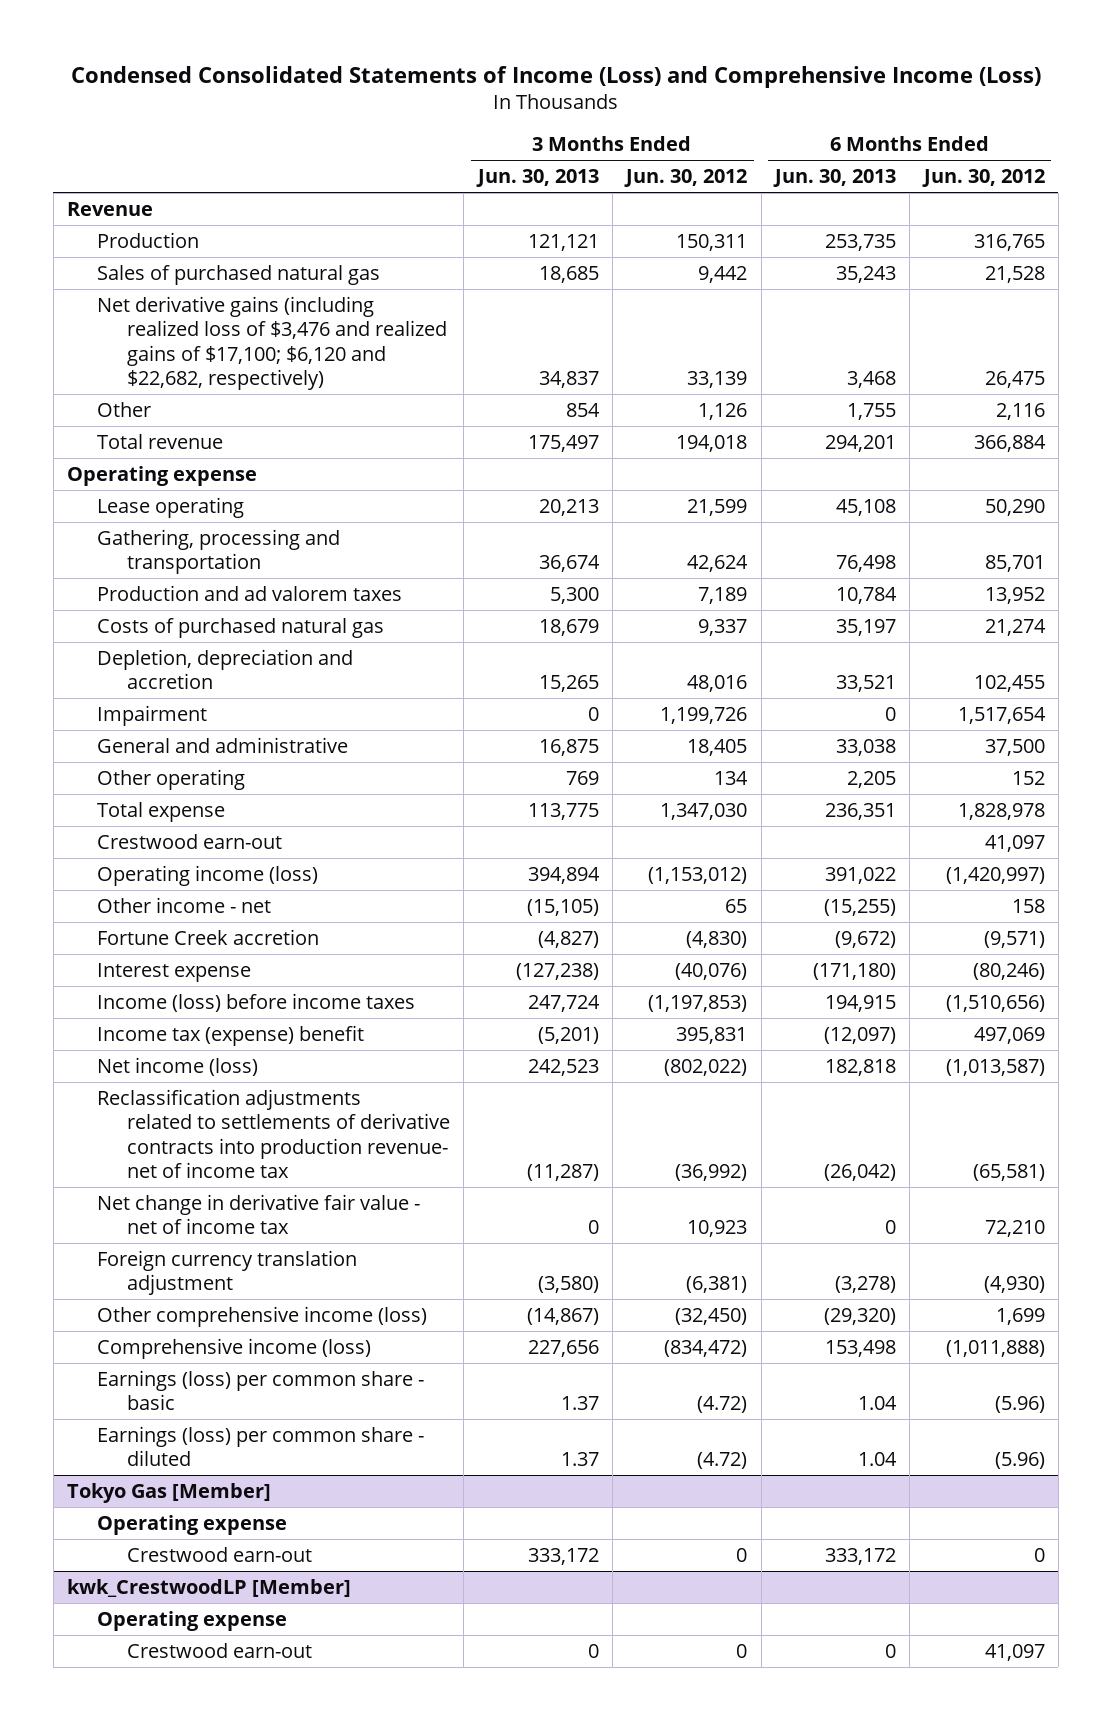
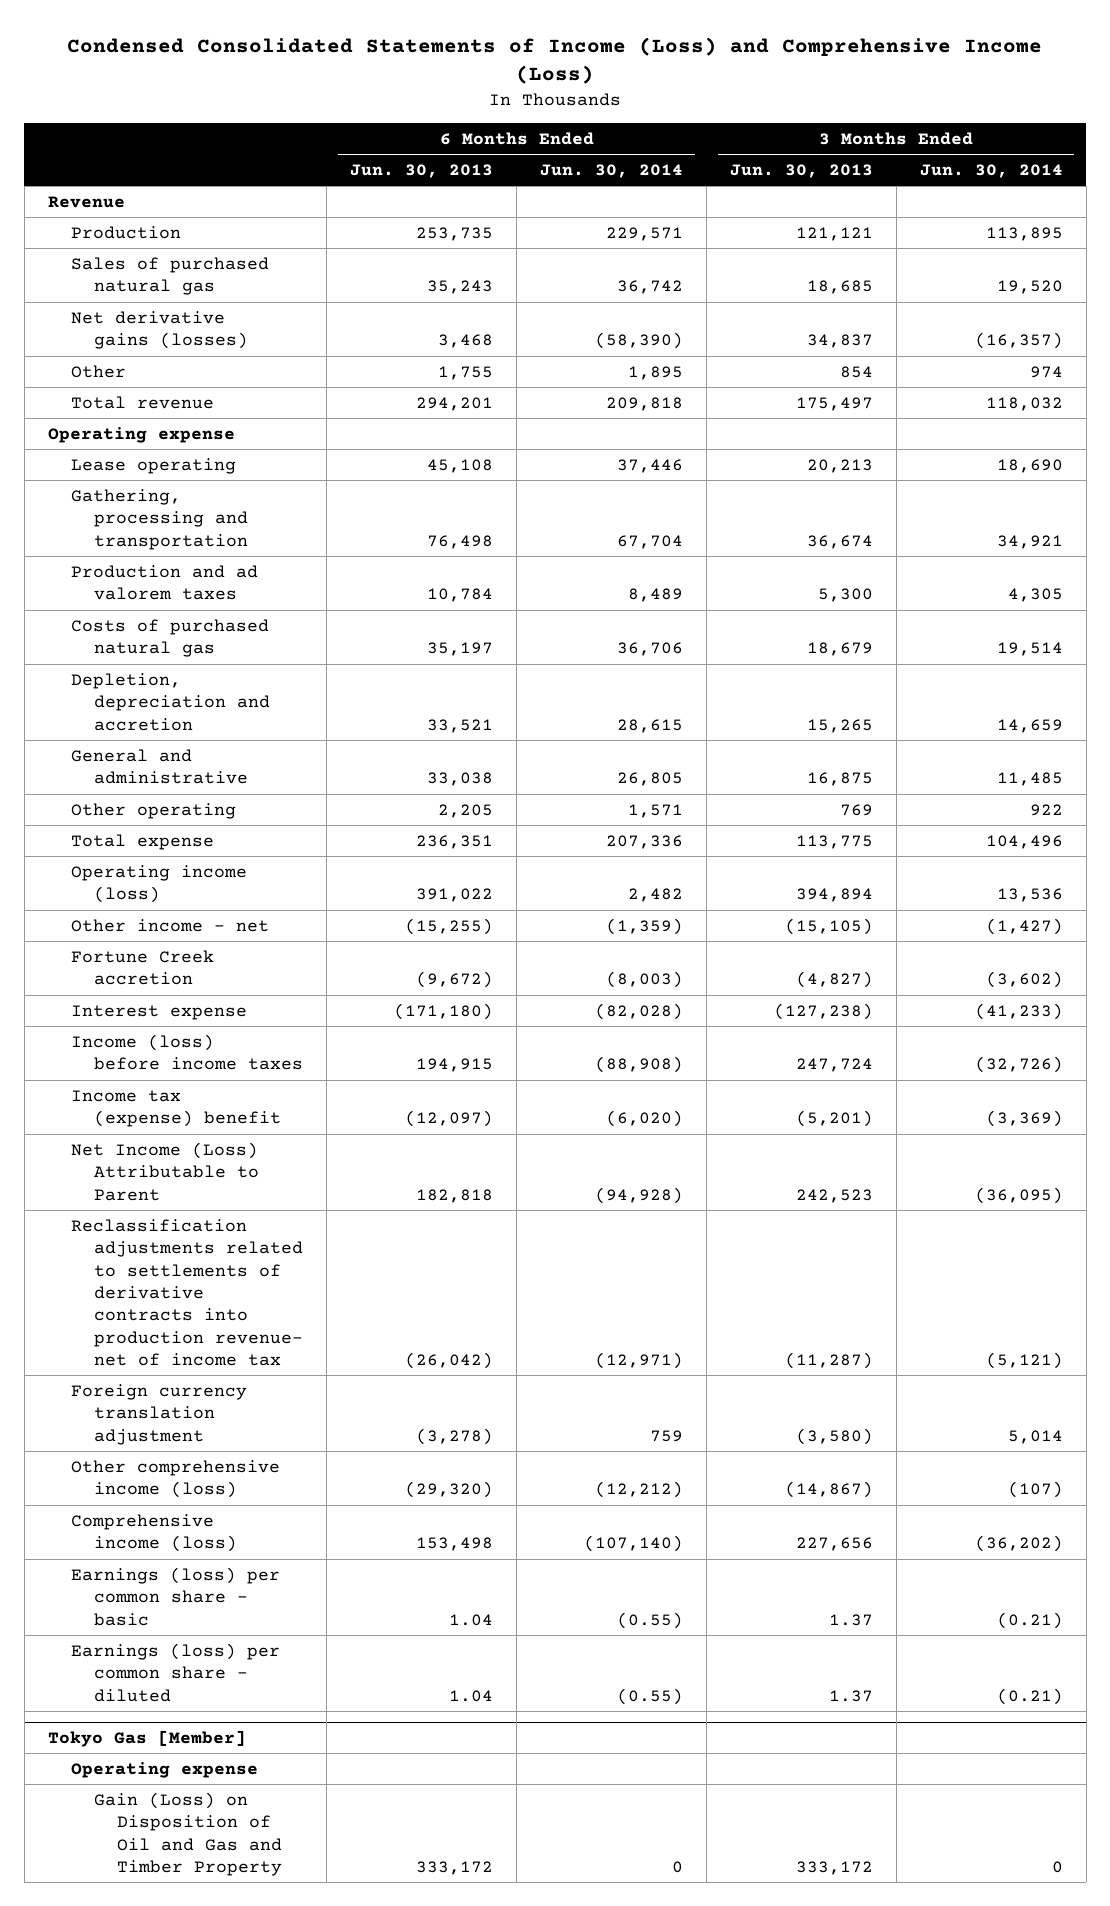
[624,168,748,187] Jun. 30, 2012 -> none
[921,168,1045,187] Jun. 30, 2012 -> none
none -> [539,163,683,178] Jun. 30, 2014
none -> [919,163,1063,178] Jun. 30, 2014
[97,295,447,391] Net derivative gains (including realized loss of $3,476 and realized gains of $17,100; $6,120 and $22,682, respectively) -> [70,310,249,350] Net derivative gains (losses)
[97,704,208,726] Impairment -> none
[97,833,283,849] Crestwood earn-out -> none
[97,1056,259,1076] Net income (loss) -> [70,1141,260,1201] Net Income (Loss) Attributable to Parent
[97,1193,421,1235] Net change in derivative fair value - net of income tax -> none
[67,1578,352,1597] kwk_CrestwoodLP [Member] -> none
[97,1610,288,1631] Operating expense -> none
[126,1642,312,1658] Crestwood earn-out -> none
[126,1546,312,1562] Crestwood earn-out -> [94,1791,283,1876] Gain (Loss) on Disposition of Oil and Gas and Timber Property

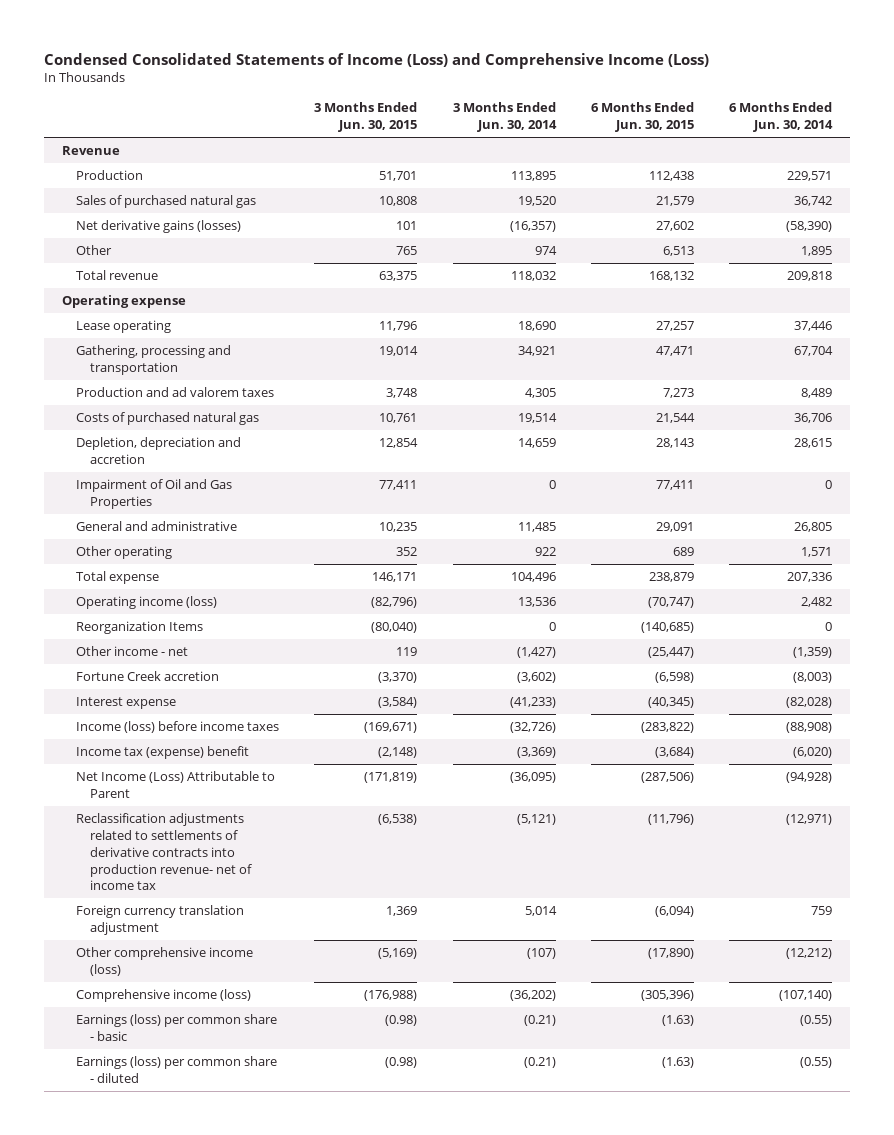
[350,163,494,178] Jun. 30, 2013 -> none
[729,163,873,178] Jun. 30, 2013 -> none
none -> [314,102,418,133] 3 Months Ended Jun. 30, 2015
none -> [590,102,694,133] 6 Months Ended Jun. 30, 2015
none -> [76,479,233,509] Impairment of Oil and Gas Properties
none -> [76,621,204,635] Reorganization Items
[47,1730,246,1748] Tokyo Gas [Member] -> none
[70,1761,258,1778] Operating expense -> none
[94,1791,283,1876] Gain (Loss) on Disposition of Oil and Gas and Timber Property -> none

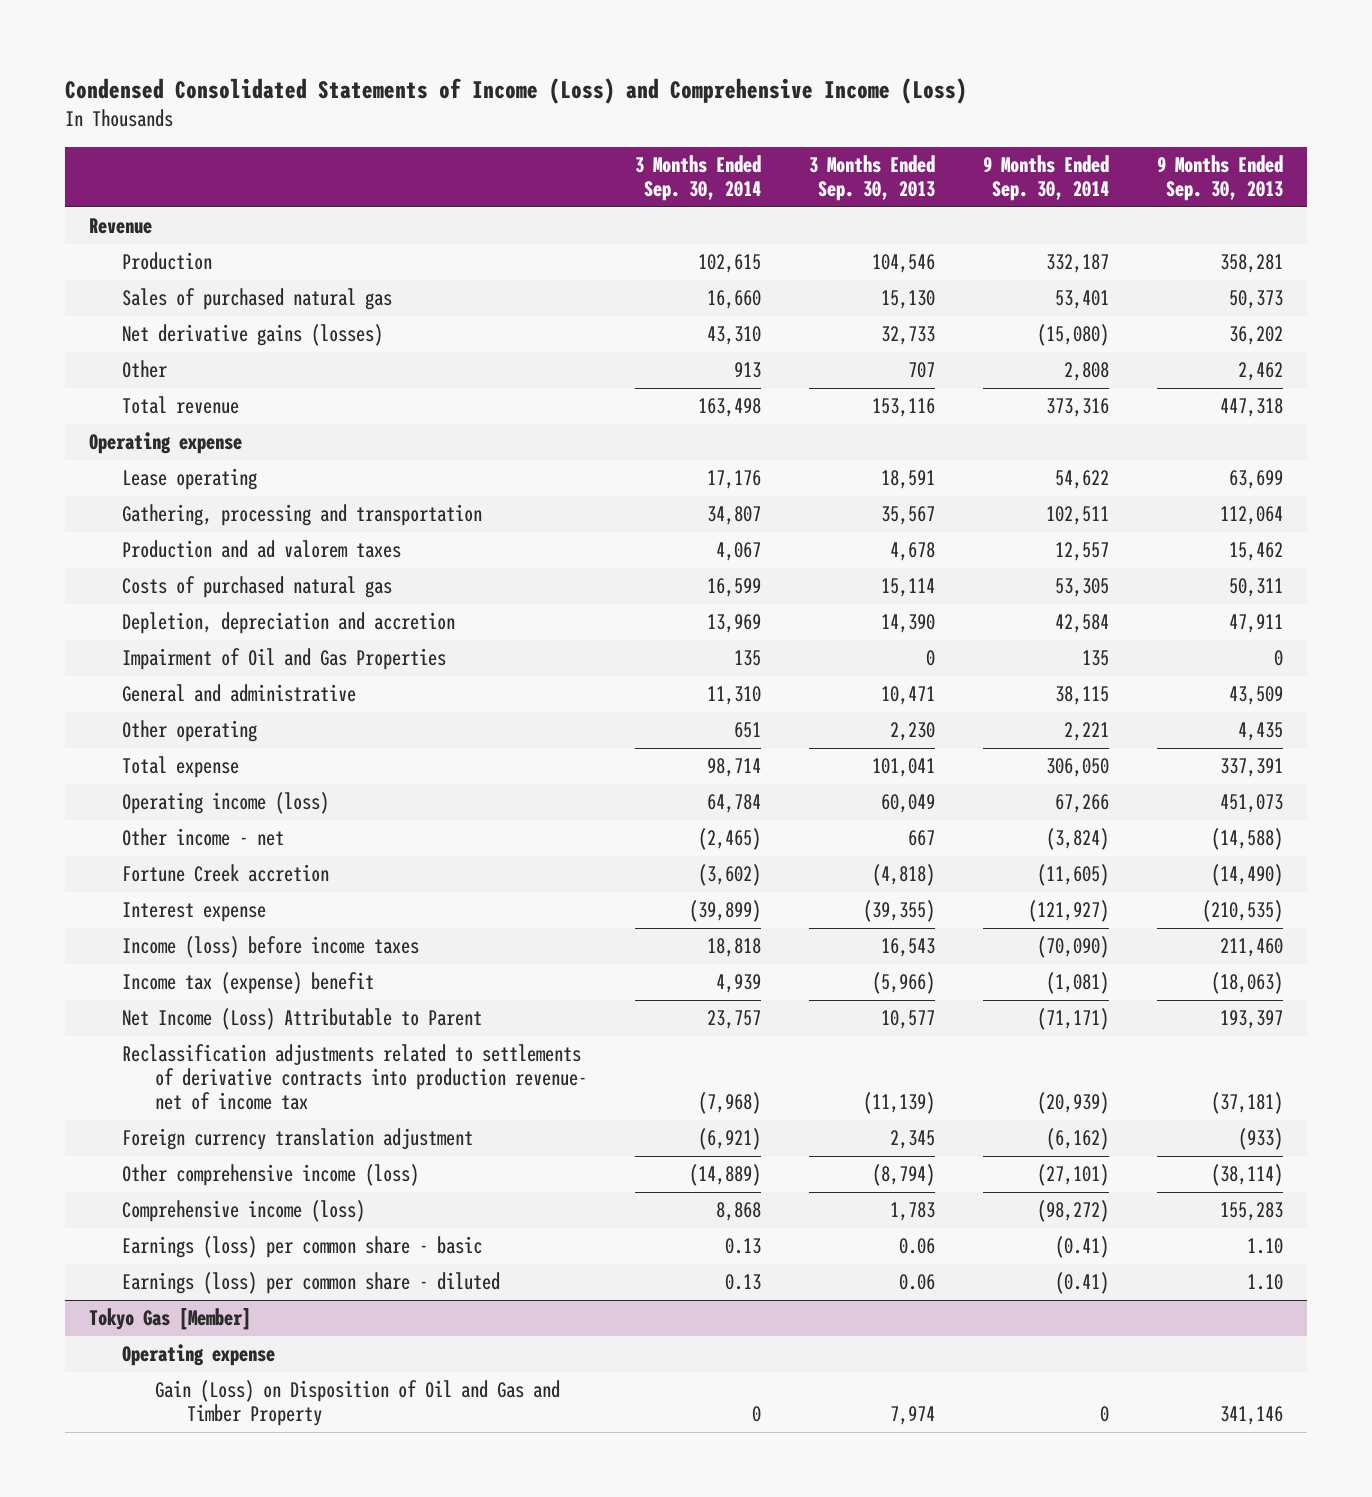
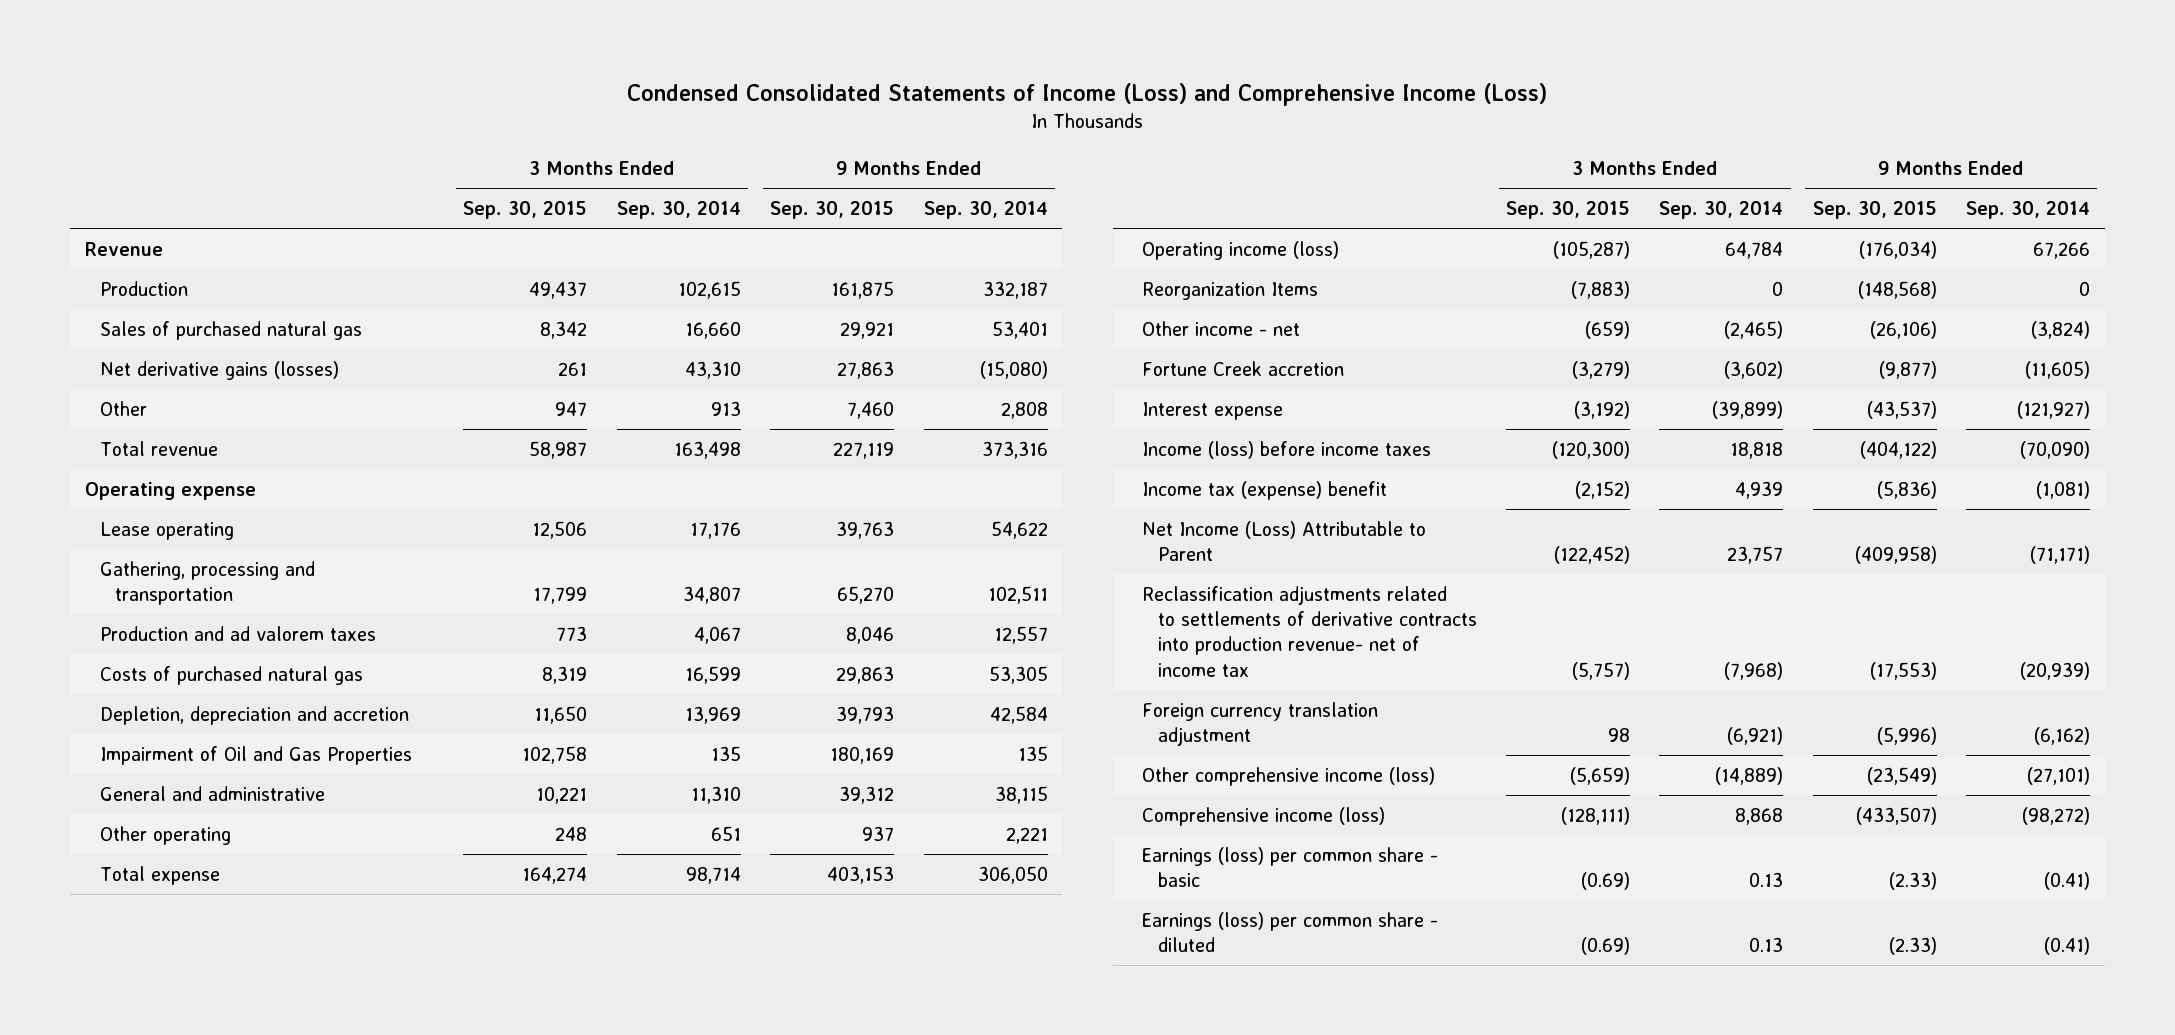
[808,155,935,202] 3 Months Ended Sep. 30, 2013 -> none
[1156,155,1283,202] 9 Months Ended Sep. 30, 2013 -> none
none -> [463,201,588,220] Sep. 30, 2015
none -> [770,201,895,220] Sep. 30, 2015
none -> [1142,281,1319,300] Reorganization Items
[89,1308,252,1331] Tokyo Gas [Member] -> none
[122,1344,276,1367] Operating expense -> none
[154,1380,560,1427] Gain (Loss) on Disposition of Oil and Gas and Timber Property -> none

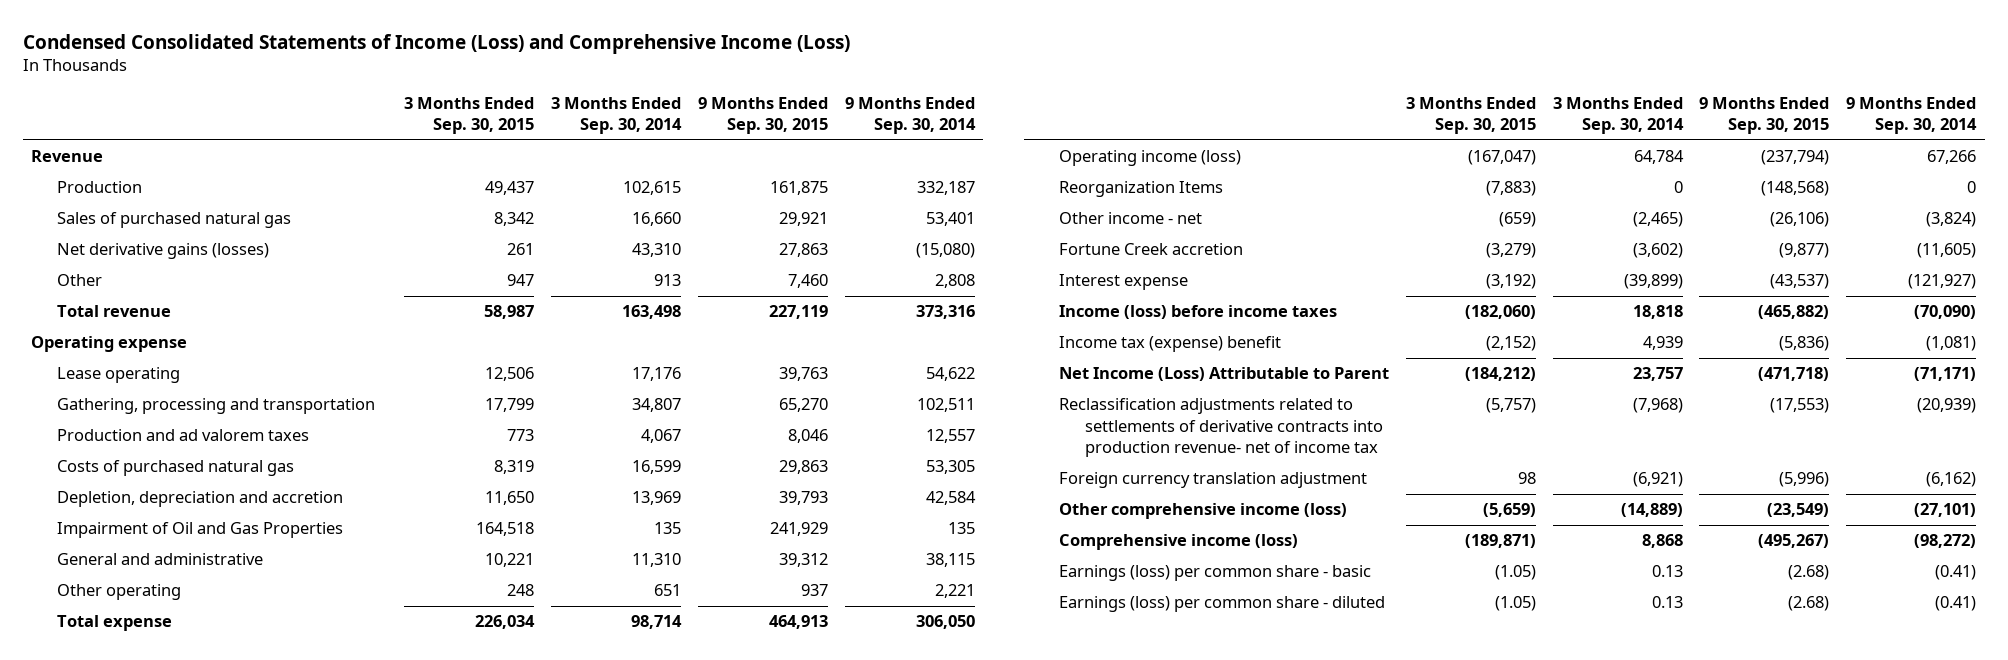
[522,745,588,764] 102,758 -> [476,522,535,537] 164,518
[830,745,895,764] 180,169 -> [769,522,828,537] 241,929
[522,866,588,884] 164,274 -> [475,615,536,630] 226,034
[827,865,895,884] 403,153 -> [768,615,828,630] 464,913
[1552,240,1630,259] (105,287) -> [1467,150,1536,166] (167,047)
[1858,240,1937,259] (176,034) -> [1761,150,1830,166] (237,794)
[1551,440,1630,459] (120,300) -> [1464,305,1536,320] (182,060)
[1859,440,1937,459] (404,122) -> [1758,305,1830,320] (465,882)
[1553,546,1630,565] (122,452) -> [1464,367,1536,382] (184,212)
[1854,546,1937,565] (409,958) -> [1758,367,1830,382] (471,718)
[1560,806,1630,825] (128,111) -> [1464,534,1536,549] (189,871)
[1855,806,1937,825] (433,507) -> [1758,534,1830,549] (495,267)
[1580,872,1630,891] (0.69) -> [1494,565,1536,581] (1.05)
[1888,872,1937,891] (2.33) -> [1788,565,1830,581] (2.68)
[1580,937,1630,956] (0.69) -> [1494,596,1536,612] (1.05)
[1888,937,1937,956] (2.33) -> [1788,596,1830,612] (2.68)

